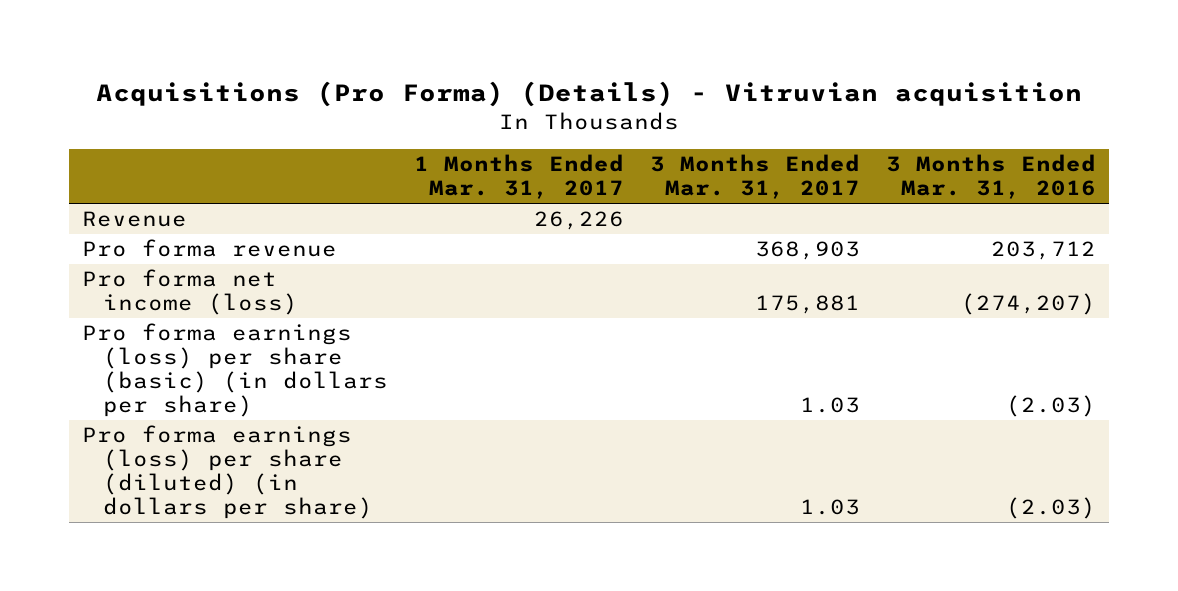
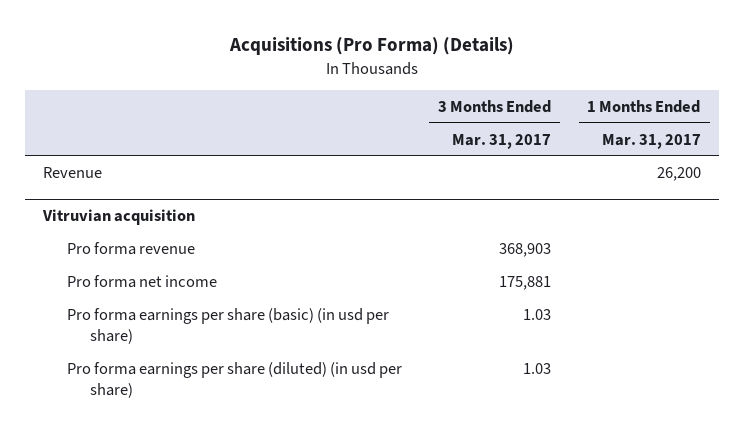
[96,80,1083,107] Acquisitions (Pro Forma) (Details) - Vitruvian acquisition -> [229,36,515,55] Acquisitions (Pro Forma) (Details)
[886,154,1097,200] 3 Months Ended Mar. 31, 2016 -> none
[533,211,624,231] 26,226 -> [656,166,701,181] 26,200
none -> [42,209,196,226] Vitruvian acquisition
[82,269,298,316] Pro forma net income (loss) -> [66,274,217,288] Pro forma net income
[82,323,388,418] Pro forma earnings (loss) per share (basic) (in dollars per share) -> [66,307,389,344] Pro forma earnings per share (basic) (in usd per share)
[82,425,373,520] Pro forma earnings (loss) per share (diluted) (in dollars per share) -> [66,361,402,398] Pro forma earnings per share (diluted) (in usd per share)

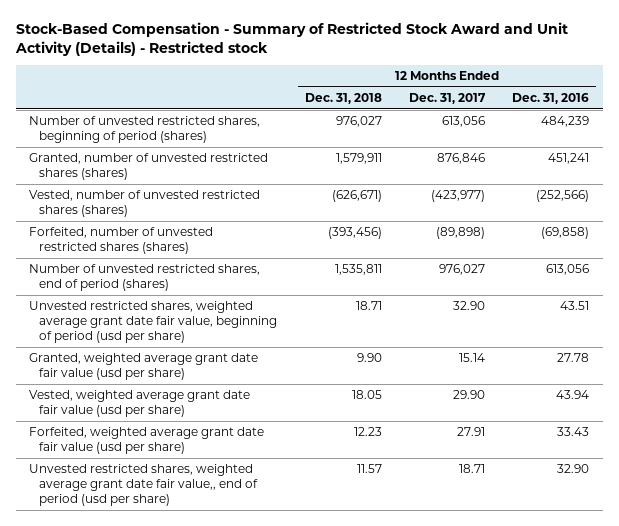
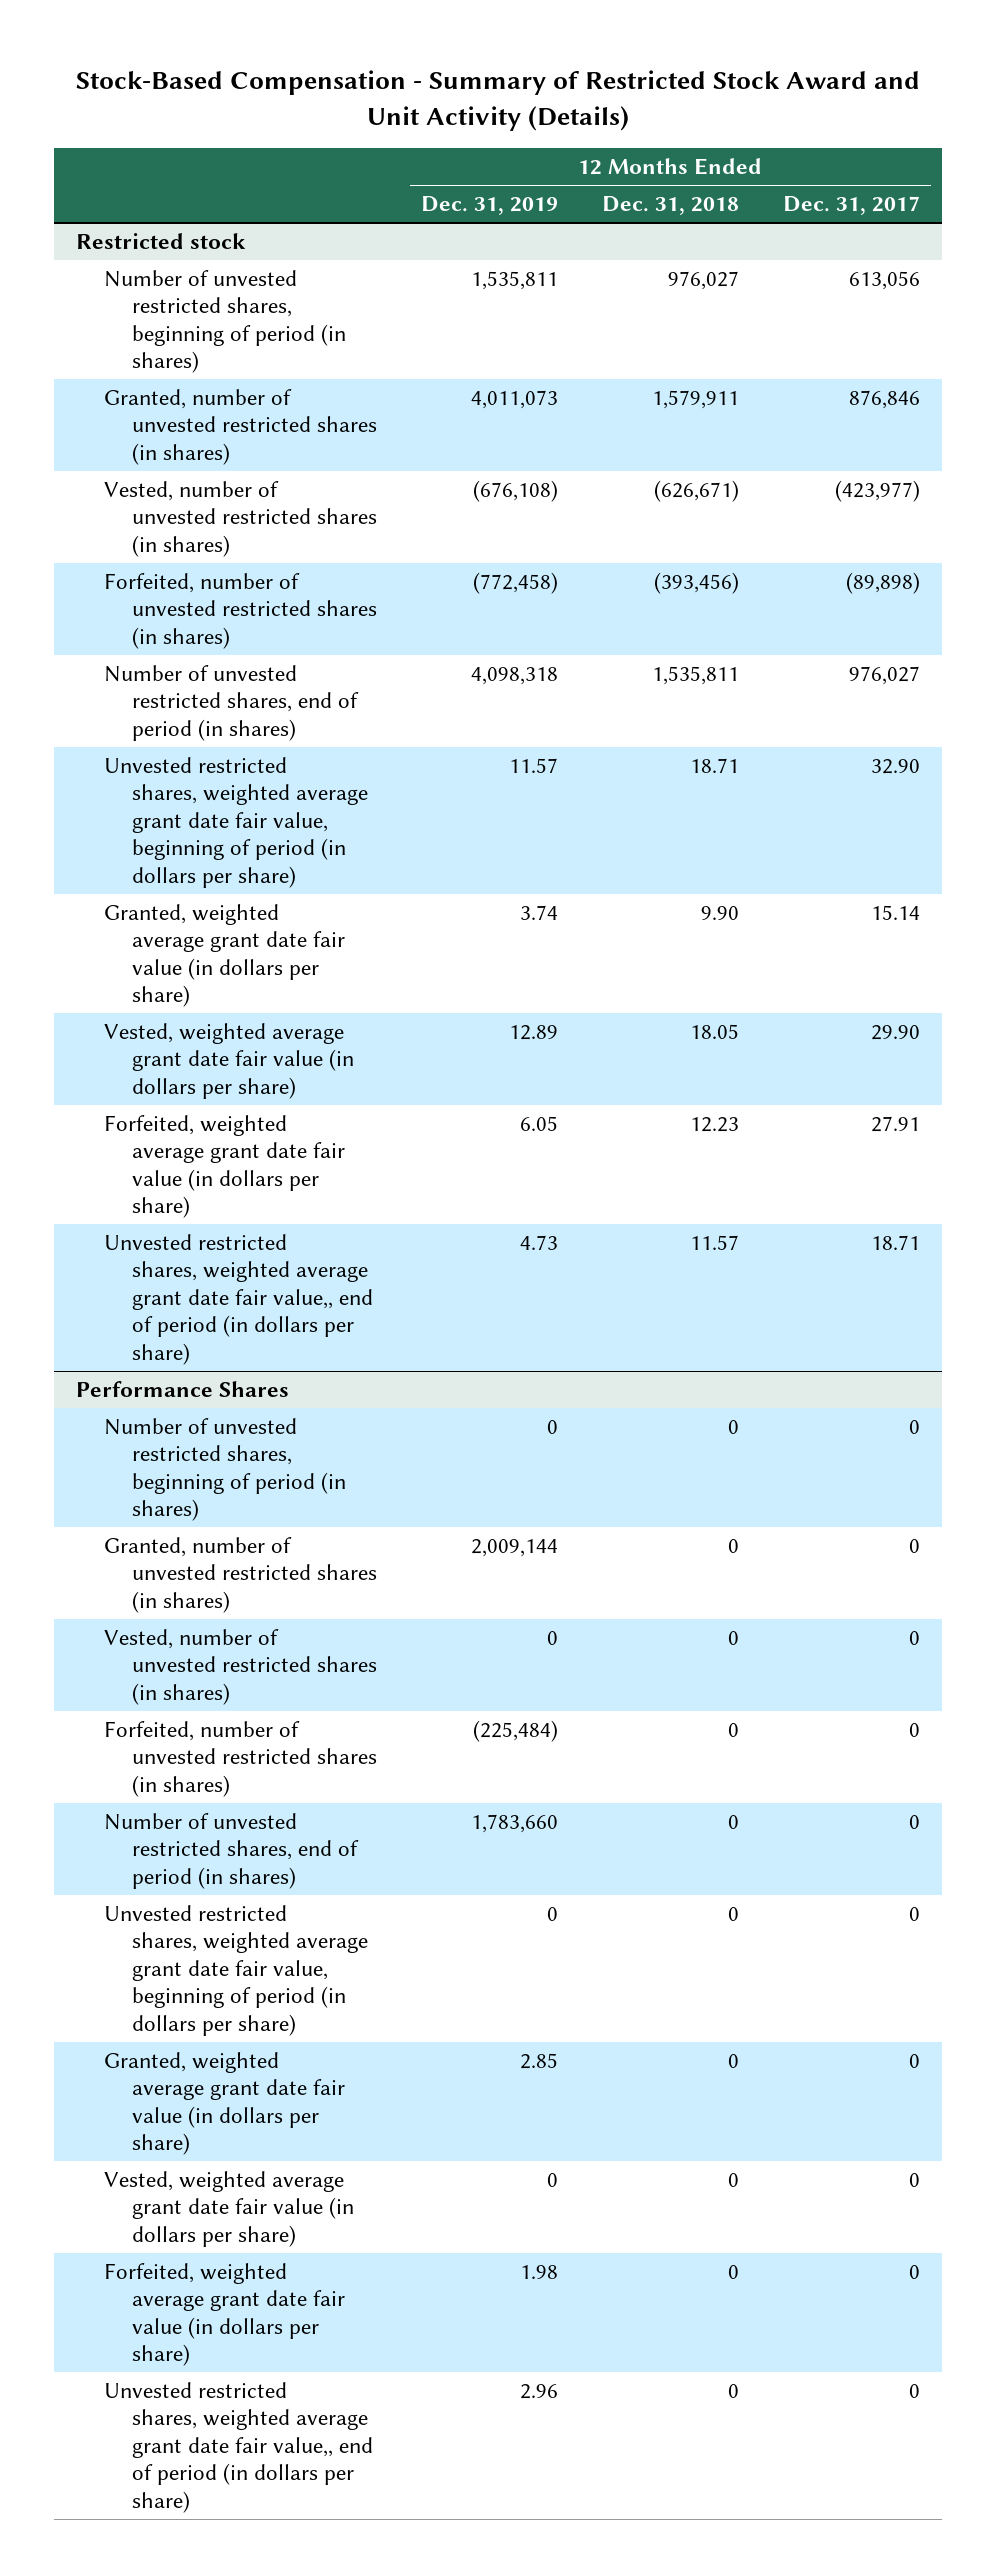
[14,22,568,56] Stock-Based Compensation - Summary of Restricted Stock Award and Unit Activity (Details) - Restricted stock -> [75,70,920,132] Stock-Based Compensation - Summary of Restricted Stock Award and Unit Activity (Details)
[512,93,590,105] Dec. 31, 2016 -> none
none -> [420,196,558,216] Dec. 31, 2019
none -> [75,233,246,250] Restricted stock
[29,116,261,144] Number of unvested restricted shares, beginning of period (shares) -> [103,270,346,374] Number of unvested restricted shares, beginning of period (in shares)
[29,153,269,181] Granted, number of unvested restricted shares (shares) -> [103,389,377,465] Granted, number of unvested restricted shares (in shares)
[29,190,261,218] Vested, number of unvested restricted shares (shares) -> [103,481,377,557] Vested, number of unvested restricted shares (in shares)
[29,227,214,255] Forfeited, number of unvested restricted shares (shares) -> [103,573,377,649] Forfeited, number of unvested restricted shares (in shares)
[29,264,261,292] Number of unvested restricted shares, end of period (shares) -> [103,665,359,741] Number of unvested restricted shares, end of period (in shares)
[29,301,278,344] Unvested restricted shares, weighted average grant date fair value, beginning of period (usd per share) -> [103,757,368,888] Unvested restricted shares, weighted average grant date fair value, beginning of period (in dollars per share)
[29,353,259,381] Granted, weighted average grant date fair value (usd per share) -> [103,904,345,1008] Granted, weighted average grant date fair value (in dollars per share)
[29,390,251,418] Vested, weighted average grant date fair value (usd per share) -> [103,1023,354,1099] Vested, weighted average grant date fair value (in dollars per share)
[29,427,265,455] Forfeited, weighted average grant date fair value (usd per share) -> [103,1115,345,1219] Forfeited, weighted average grant date fair value (in dollars per share)
[29,464,259,507] Unvested restricted shares, weighted average grant date fair value,, end of period (usd per share) -> [103,1234,373,1365] Unvested restricted shares, weighted average grant date fair value,, end of period (in dollars per share)
none -> [75,1381,289,1398] Performance Shares
none -> [103,1418,346,1522] Number of unvested restricted shares, beginning of period (in shares)
none -> [103,1537,377,1613] Granted, number of unvested restricted shares (in shares)
none -> [103,1629,377,1705] Vested, number of unvested restricted shares (in shares)
none -> [103,1721,377,1797] Forfeited, number of unvested restricted shares (in shares)
none -> [103,1813,359,1889] Number of unvested restricted shares, end of period (in shares)
none -> [103,1905,368,2036] Unvested restricted shares, weighted average grant date fair value, beginning of period (in dollars per share)
none -> [103,2052,345,2156] Granted, weighted average grant date fair value (in dollars per share)
none -> [103,2171,354,2247] Vested, weighted average grant date fair value (in dollars per share)
none -> [103,2263,345,2367] Forfeited, weighted average grant date fair value (in dollars per share)
none -> [103,2382,373,2513] Unvested restricted shares, weighted average grant date fair value,, end of period (in dollars per share)

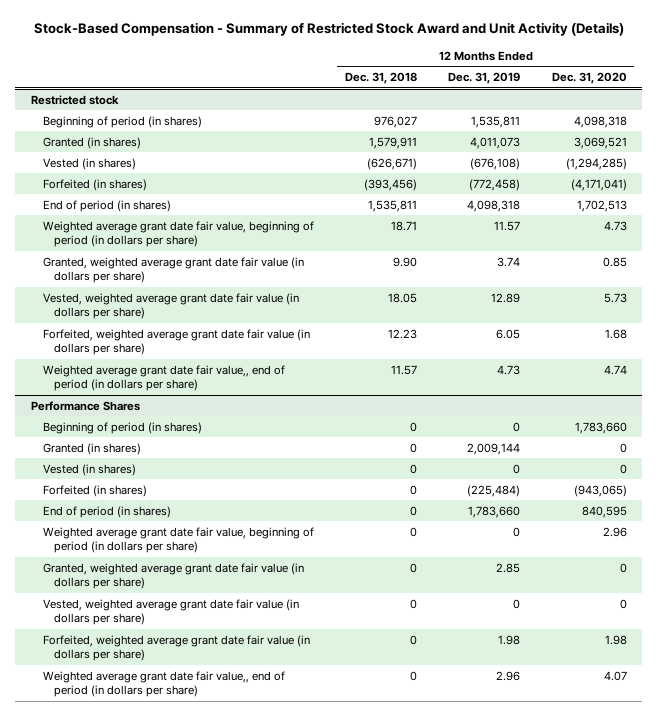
[782,196,920,216] Dec. 31, 2017 -> none
none -> [551,71,627,84] Dec. 31, 2020
[103,270,346,374] Number of unvested restricted shares, beginning of period (in shares) -> [42,115,202,128] Beginning of period (in shares)
[103,389,377,465] Granted, number of unvested restricted shares (in shares) -> [42,136,141,149] Granted (in shares)
[103,481,377,557] Vested, number of unvested restricted shares (in shares) -> [42,157,136,170] Vested (in shares)
[103,573,377,649] Forfeited, number of unvested restricted shares (in shares) -> [42,178,147,191] Forfeited (in shares)
[103,665,359,741] Number of unvested restricted shares, end of period (in shares) -> [42,199,171,212] End of period (in shares)
[103,757,368,888] Unvested restricted shares, weighted average grant date fair value, beginning of period (in dollars per share) -> [42,220,314,247] Weighted average grant date fair value, beginning of period (in dollars per share)
[103,1234,373,1365] Unvested restricted shares, weighted average grant date fair value,, end of period (in dollars per share) -> [42,364,285,391] Weighted average grant date fair value,, end of period (in dollars per share)
[103,1418,346,1522] Number of unvested restricted shares, beginning of period (in shares) -> [42,421,202,434] Beginning of period (in shares)
[103,1537,377,1613] Granted, number of unvested restricted shares (in shares) -> [42,442,141,455] Granted (in shares)
[103,1629,377,1705] Vested, number of unvested restricted shares (in shares) -> [42,463,136,476] Vested (in shares)
[103,1721,377,1797] Forfeited, number of unvested restricted shares (in shares) -> [42,484,147,497] Forfeited (in shares)
[103,1813,359,1889] Number of unvested restricted shares, end of period (in shares) -> [42,505,171,518] End of period (in shares)
[103,1905,368,2036] Unvested restricted shares, weighted average grant date fair value, beginning of period (in dollars per share) -> [42,526,314,553] Weighted average grant date fair value, beginning of period (in dollars per share)
[103,2382,373,2513] Unvested restricted shares, weighted average grant date fair value,, end of period (in dollars per share) -> [42,670,285,697] Weighted average grant date fair value,, end of period (in dollars per share)

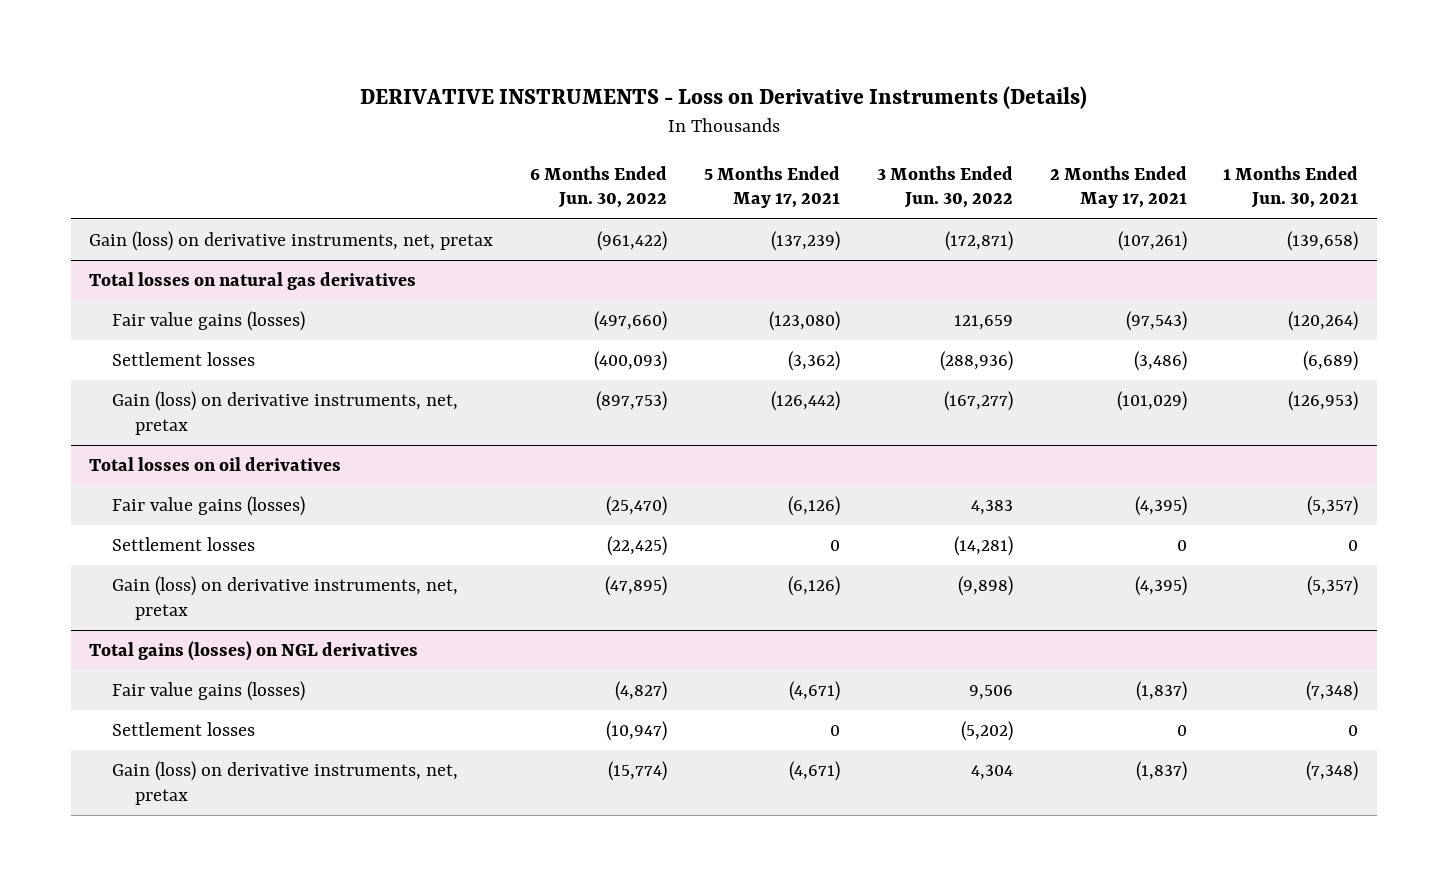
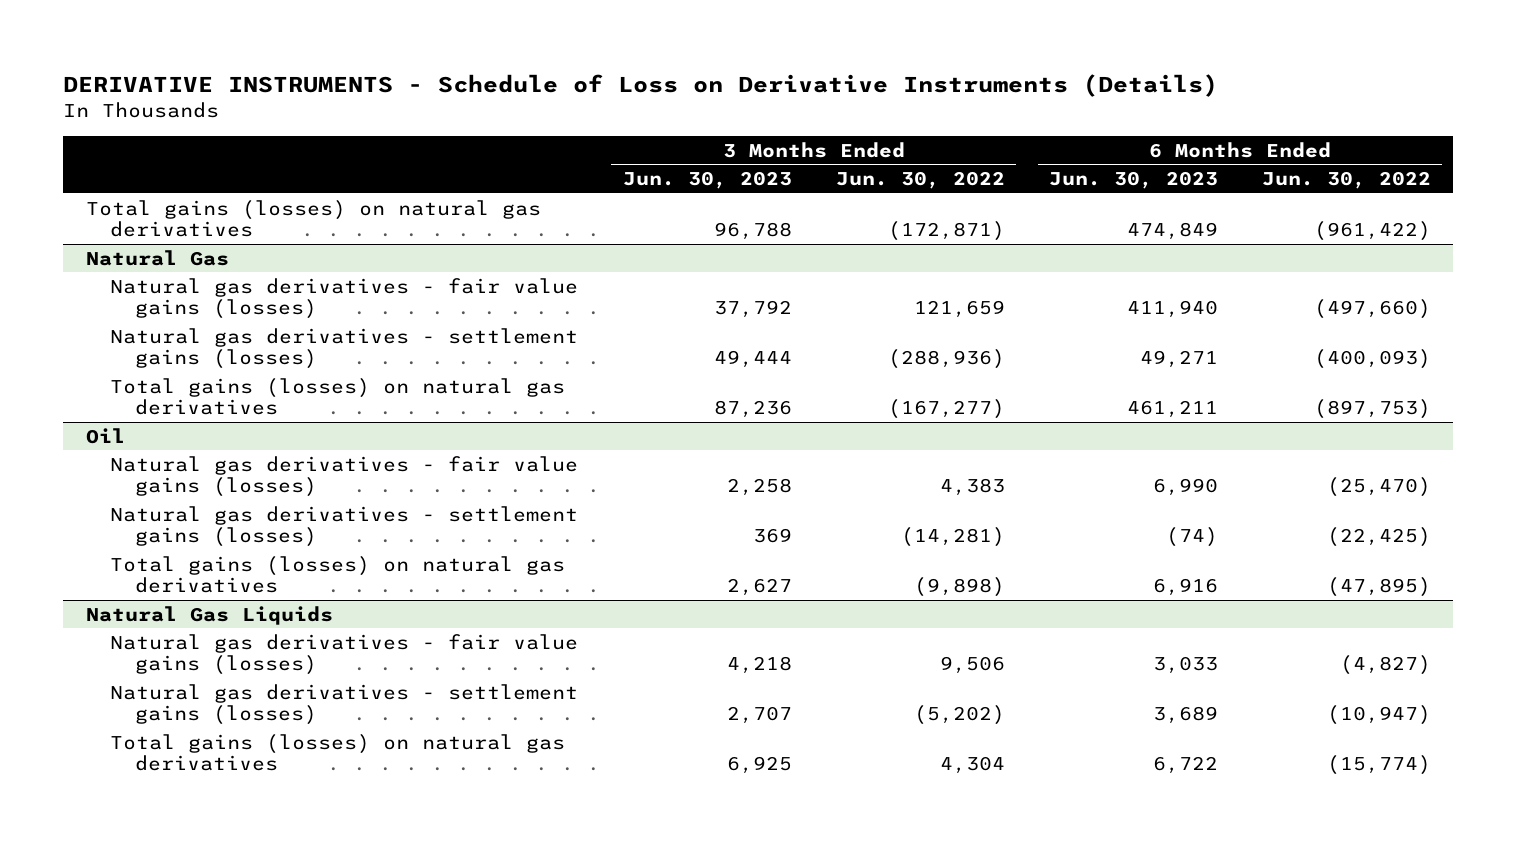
[359,85,1087,109] DERIVATIVE INSTRUMENTS - Loss on Derivative Instruments (Details) -> [63,74,1219,98] DERIVATIVE INSTRUMENTS - Schedule of Loss on Derivative Instruments (Details)
[703,165,840,209] 5 Months Ended May 17, 2021 -> none
[1049,165,1187,209] 2 Months Ended May 17, 2021 -> none
[1223,165,1359,209] 1 Months Ended Jun. 30, 2021 -> none
none -> [622,170,792,189] Jun. 30, 2023
none -> [1048,170,1218,189] Jun. 30, 2023
[89,231,494,252] Gain (loss) on derivative instruments, net, pretax -> [85,199,541,238] Total gains (losses) on natural gas derivatives
[89,272,417,291] Total losses on natural gas derivatives -> [85,249,229,266] Natural Gas
[112,311,306,332] Fair value gains (losses) -> [110,277,579,320] Natural gas derivatives - fair value gains (losses)
[112,352,256,367] Settlement losses -> [110,327,579,370] Natural gas derivatives - settlement gains (losses)
[112,391,459,435] Gain (loss) on derivative instruments, net, pretax -> [110,377,566,416] Total gains (losses) on natural gas derivatives
[89,457,342,472] Total losses on oil derivatives -> [85,427,125,444] Oil
[112,496,306,517] Fair value gains (losses) -> [110,455,579,498] Natural gas derivatives - fair value gains (losses)
[112,537,256,552] Settlement losses -> [110,505,579,548] Natural gas derivatives - settlement gains (losses)
[112,576,459,620] Gain (loss) on derivative instruments, net, pretax -> [110,555,566,594] Total gains (losses) on natural gas derivatives
[89,641,419,662] Total gains (losses) on NGL derivatives -> [85,605,333,625] Natural Gas Liquids
[112,681,306,702] Fair value gains (losses) -> [110,633,579,676] Natural gas derivatives - fair value gains (losses)
[112,722,256,737] Settlement losses -> [110,683,579,726] Natural gas derivatives - settlement gains (losses)
[112,761,459,805] Gain (loss) on derivative instruments, net, pretax -> [110,733,566,772] Total gains (losses) on natural gas derivatives

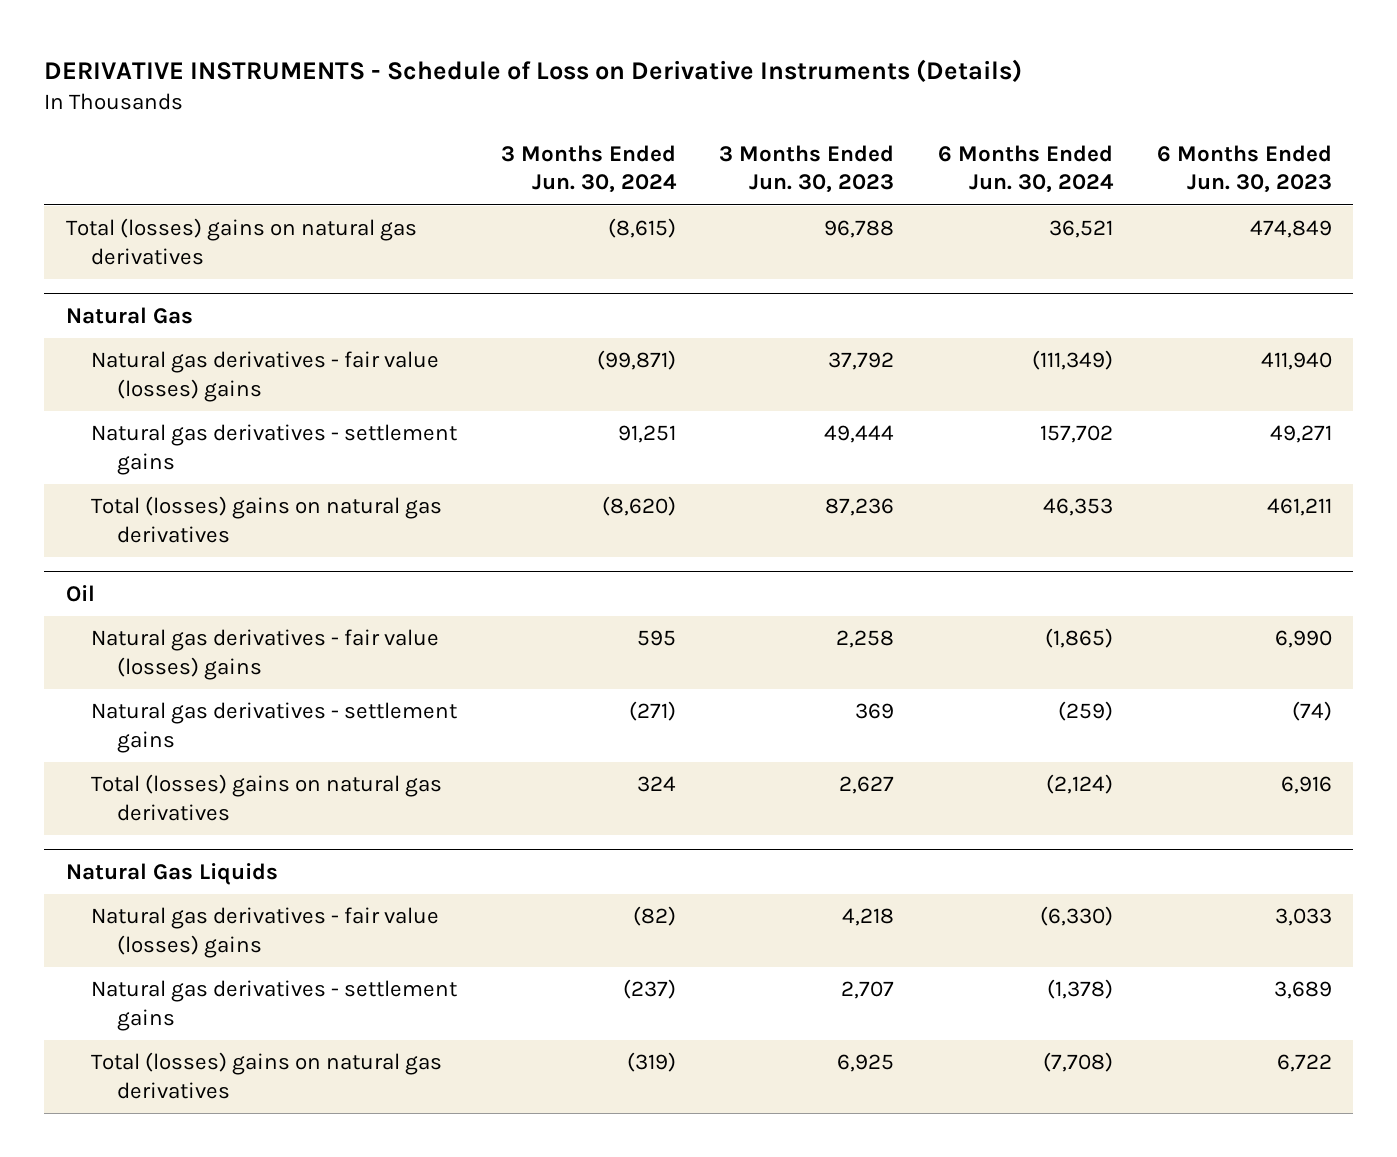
[835,170,1005,189] Jun. 30, 2022 -> none
[1262,170,1432,189] Jun. 30, 2022 -> none
none -> [500,144,677,194] 3 Months Ended Jun. 30, 2024
none -> [937,144,1114,194] 6 Months Ended Jun. 30, 2024
[85,199,541,238] Total gains (losses) on natural gas derivatives -> [65,218,417,266] Total (losses) gains on natural gas derivatives
[110,277,579,320] Natural gas derivatives - fair value gains (losses) -> [91,351,440,403] Natural gas derivatives - fair value (losses) gains
[110,327,579,370] Natural gas derivatives - settlement gains (losses) -> [91,424,458,476] Natural gas derivatives - settlement gains
[110,377,566,416] Total gains (losses) on natural gas derivatives -> [91,496,443,544] Total (losses) gains on natural gas derivatives
[110,455,579,498] Natural gas derivatives - fair value gains (losses) -> [91,629,440,681] Natural gas derivatives - fair value (losses) gains
[110,505,579,548] Natural gas derivatives - settlement gains (losses) -> [91,702,458,754] Natural gas derivatives - settlement gains
[110,555,566,594] Total gains (losses) on natural gas derivatives -> [91,774,443,822] Total (losses) gains on natural gas derivatives
[110,633,579,676] Natural gas derivatives - fair value gains (losses) -> [91,907,440,959] Natural gas derivatives - fair value (losses) gains
[110,683,579,726] Natural gas derivatives - settlement gains (losses) -> [91,980,458,1032] Natural gas derivatives - settlement gains
[110,733,566,772] Total gains (losses) on natural gas derivatives -> [91,1052,443,1100] Total (losses) gains on natural gas derivatives

